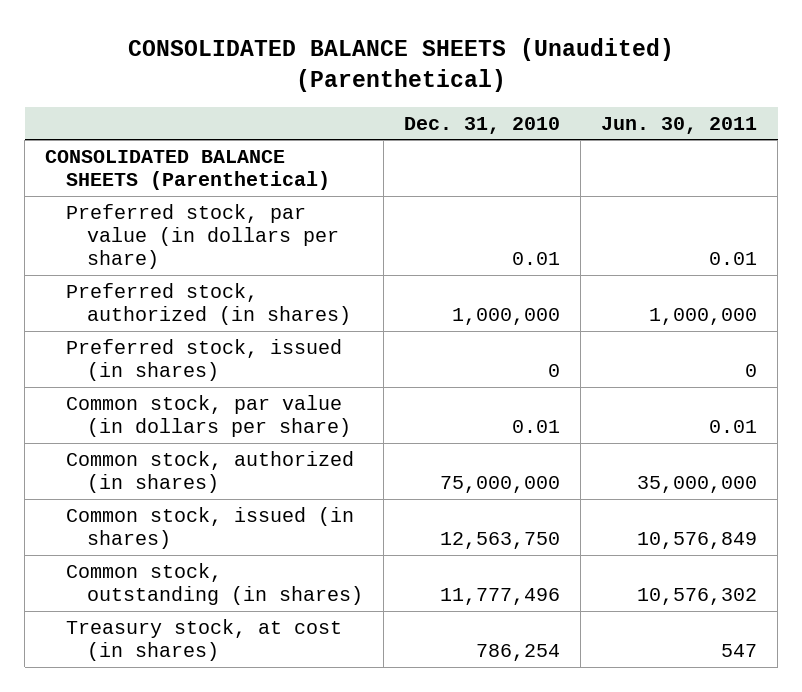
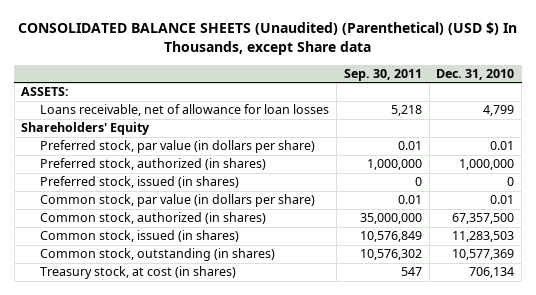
[128,37,675,93] CONSOLIDATED BALANCE SHEETS (Unaudited) (Parenthetical) -> [17,22,517,56] CONSOLIDATED BALANCE SHEETS (Unaudited) (Parenthetical) (USD $) In Thousands, except Share data
[601,116,758,134] Jun. 30, 2011 -> none
none -> [343,68,422,81] Sep. 30, 2011
[45,149,331,191] CONSOLIDATED BALANCE SHEETS (Parenthetical) -> none
none -> [21,87,70,97] ASSETS:
none -> [40,104,330,117] Loans receivable, net of allowance for loan losses
none -> [21,122,151,136] Shareholders' Equity
[440,476,561,494] 75,000,000 -> [452,213,515,225] 67,357,500
[440,532,561,550] 12,563,750 -> [452,231,515,243] 11,283,503
[440,588,561,606] 11,777,496 -> [452,249,515,261] 10,577,369
[476,644,561,662] 786,254 -> [469,267,515,279] 706,134

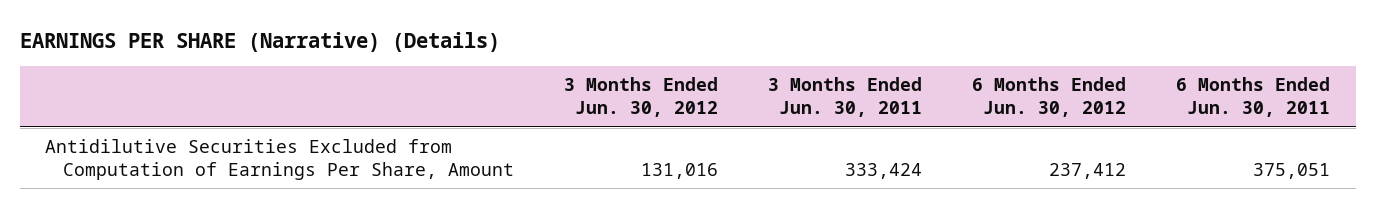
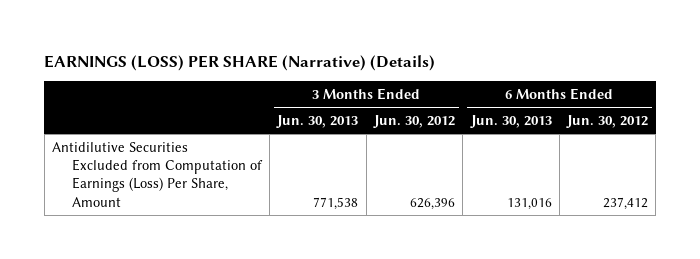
[20,32,501,53] EARNINGS PER SHARE (Narrative) (Details) -> [44,54,436,71] EARNINGS (LOSS) PER SHARE (Narrative) (Details)
[768,77,923,118] 3 Months Ended Jun. 30, 2011 -> none
[1176,77,1331,118] 6 Months Ended Jun. 30, 2011 -> none
none -> [276,115,359,129] Jun. 30, 2013
none -> [469,115,552,129] Jun. 30, 2013
[45,139,515,181] Antidilutive Securities Excluded from Computation of Earnings Per Share, Amount -> [52,141,263,207] Antidilutive Securities Excluded from Computation of Earnings (Loss) Per Share, Amount
[641,163,719,180] 131,016 -> [409,197,455,210] 626,396

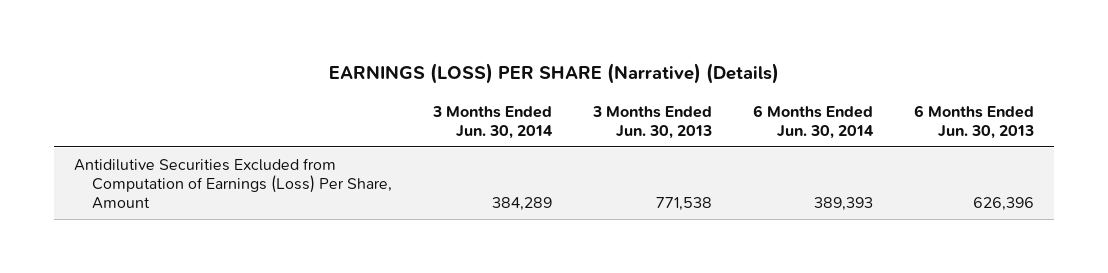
[372,115,455,129] Jun. 30, 2012 -> none
[566,115,649,129] Jun. 30, 2012 -> none
none -> [431,105,553,140] 3 Months Ended Jun. 30, 2014
none -> [752,104,874,140] 6 Months Ended Jun. 30, 2014
[506,197,552,210] 131,016 -> [972,197,1034,212] 626,396

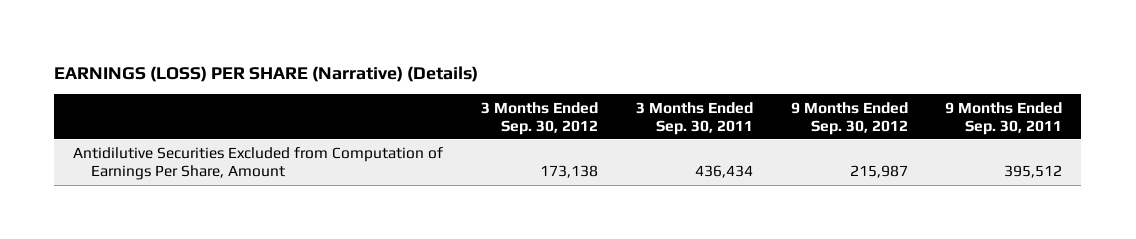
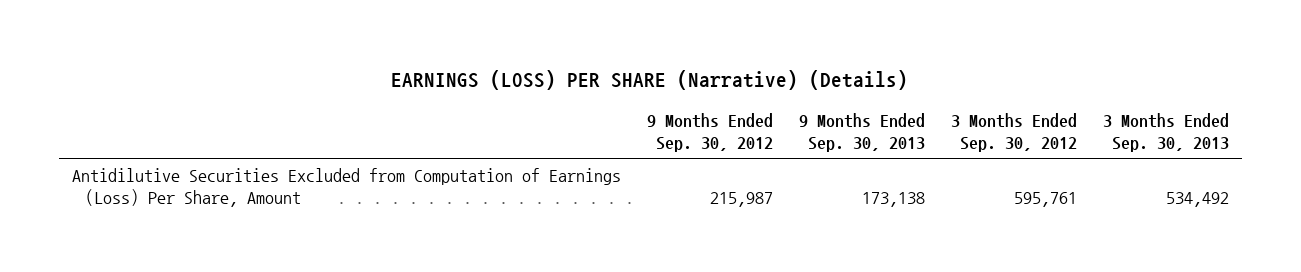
[635,101,753,135] 3 Months Ended Sep. 30, 2011 -> none
[945,101,1063,135] 9 Months Ended Sep. 30, 2011 -> none
none -> [798,113,925,153] 9 Months Ended Sep. 30, 2013
none -> [1103,113,1230,153] 3 Months Ended Sep. 30, 2013
[73,147,444,181] Antidilutive Securities Excluded from Computation of Earnings Per Share, Amount -> [71,167,621,207] Antidilutive Securities Excluded from Computation of Earnings (Loss) Per Share, Amount
[540,165,599,179] 173,138 -> [1013,191,1077,207] 595,761

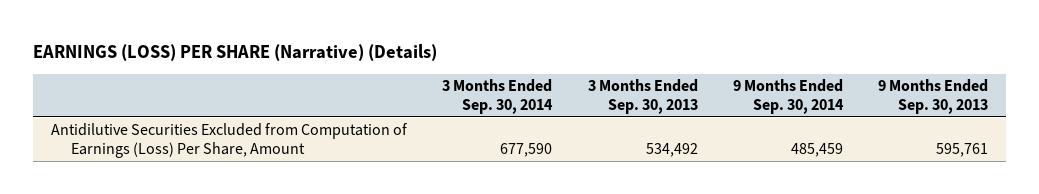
[646,113,773,153] 9 Months Ended Sep. 30, 2012 -> none
[950,113,1077,153] 3 Months Ended Sep. 30, 2012 -> none
none -> [442,79,554,115] 3 Months Ended Sep. 30, 2014
none -> [732,79,844,115] 9 Months Ended Sep. 30, 2014
[861,191,925,207] 173,138 -> [936,143,989,158] 595,761

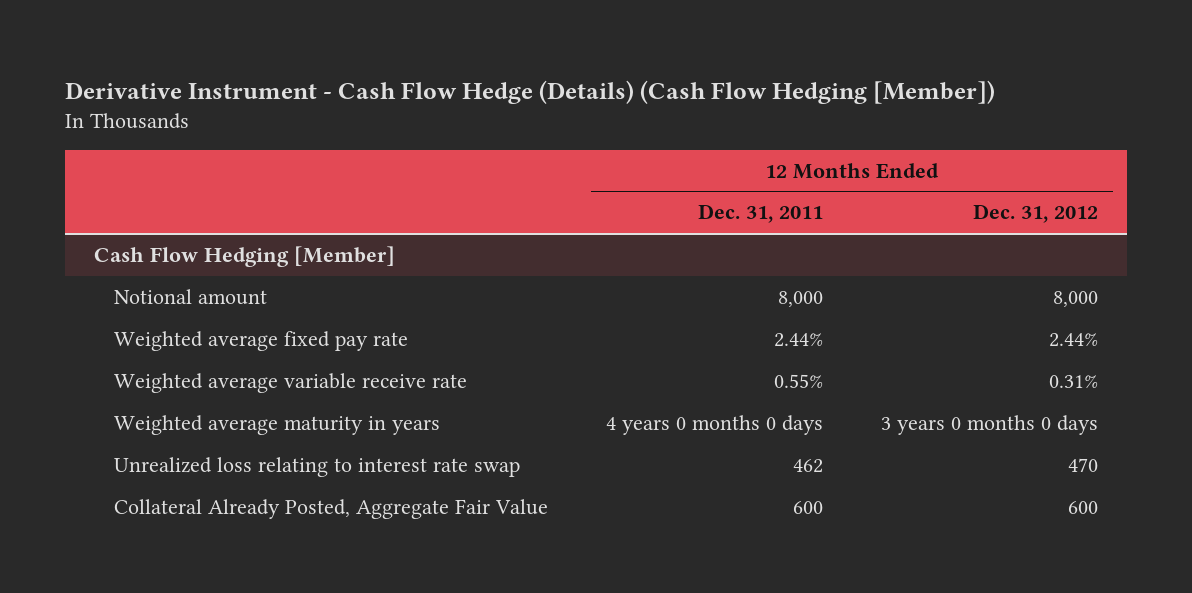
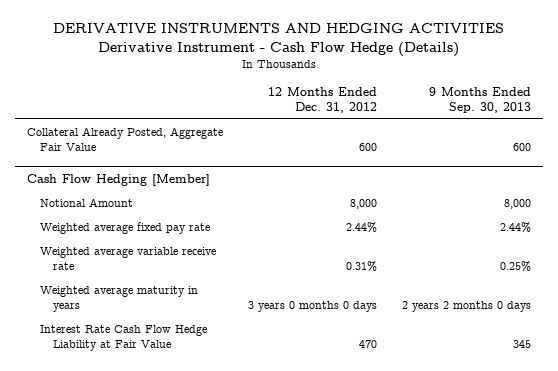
[64,79,995,104] Derivative Instrument - Cash Flow Hedge (Details) (Cash Flow Hedging [Member]) -> [53,23,505,57] DERIVATIVE INSTRUMENTS AND HEDGING ACTIVITIES Derivative Instrument - Cash Flow Hedge (Details)
[697,204,823,224] Dec. 31, 2011 -> none
none -> [428,86,531,114] 9 Months Ended Sep. 30, 2013
none -> [27,127,224,152] Collateral Already Posted, Aggregate Fair Value
[113,288,267,305] Notional amount -> [40,198,134,208] Notional Amount
[113,498,548,519] Collateral Already Posted, Aggregate Fair Value -> none
[113,456,520,477] Unrealized loss relating to interest rate swap -> [40,325,208,352] Interest Rate Cash Flow Hedge Liability at Fair Value

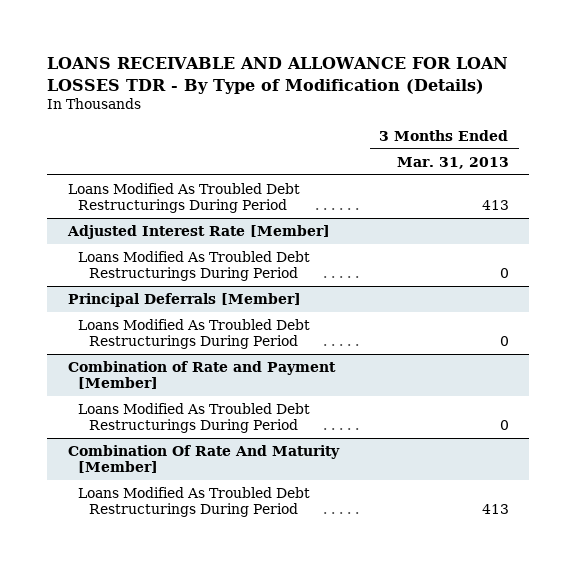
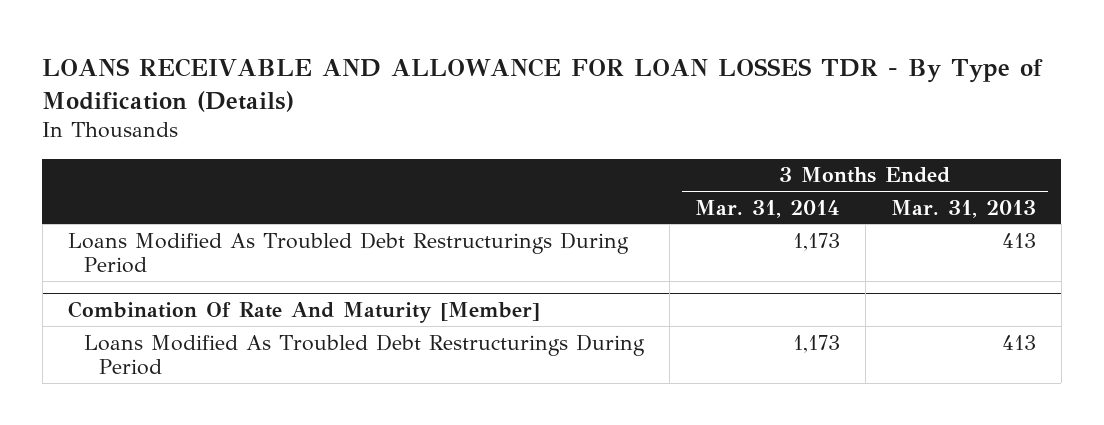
none -> [694,199,840,218] Mar. 31, 2014
[66,224,330,239] Adjusted Interest Rate [Member] -> none
[78,250,311,282] Loans Modified As Troubled Debt Restructurings During Period -> none
[67,292,301,307] Principal Deferrals [Member] -> none
[78,318,311,350] Loans Modified As Troubled Debt Restructurings During Period -> none
[67,360,336,390] Combination of Rate and Payment [Member] -> none
[78,402,311,434] Loans Modified As Troubled Debt Restructurings During Period -> none

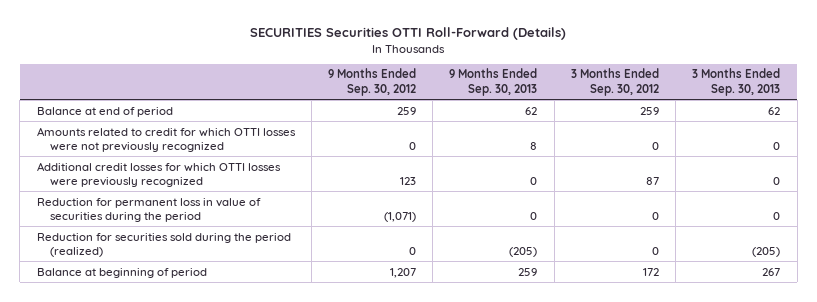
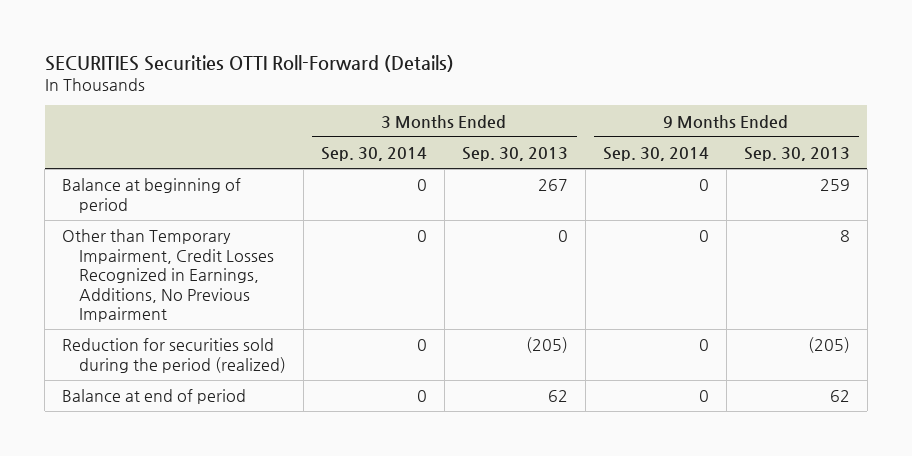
[327,68,416,96] 9 Months Ended Sep. 30, 2012 -> none
[570,68,659,96] 3 Months Ended Sep. 30, 2012 -> none
none -> [320,146,427,161] Sep. 30, 2014
none -> [602,146,709,161] Sep. 30, 2014
[36,126,296,152] Amounts related to credit for which OTTI losses were not previously recognized -> none
[36,161,281,187] Additional credit losses for which OTTI losses were previously recognized -> none
[36,197,261,222] Reduction for permanent loss in value of securities during the period -> none
none -> [62,229,274,323] Other than Temporary Impairment, Credit Losses Recognized in Earnings, Additions, No Previous Impairment
[36,232,291,257] Reduction for securities sold during the period (realized) -> [62,338,286,373] Reduction for securities sold during the period (realized)
[36,106,173,117] Balance at end of period -> [62,389,247,405] Balance at end of period

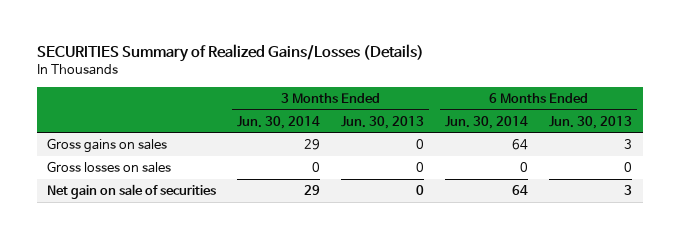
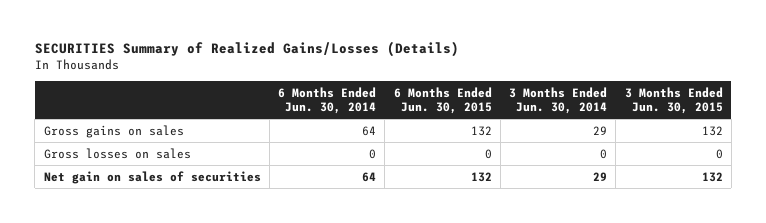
[341,115,425,129] Jun. 30, 2013 -> none
[549,115,633,129] Jun. 30, 2013 -> none
none -> [393,86,492,114] 6 Months Ended Jun. 30, 2015
none -> [624,86,723,114] 3 Months Ended Jun. 30, 2015
[47,183,217,199] Net gain on sale of securities -> [43,170,261,184] Net gain on sales of securities

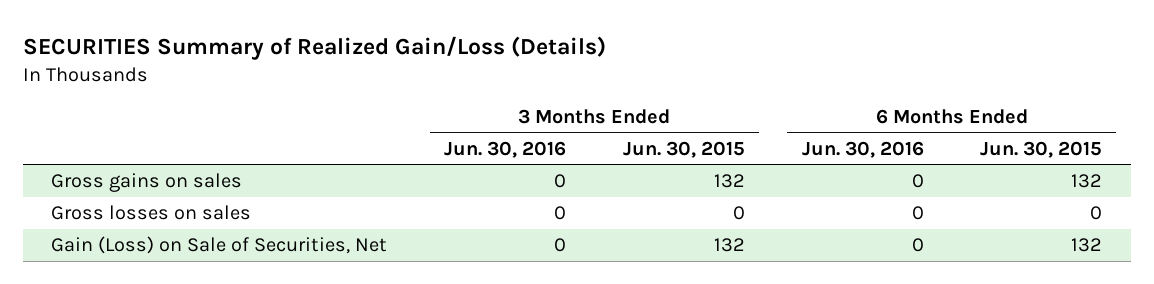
[34,41,459,58] SECURITIES Summary of Realized Gains/Losses (Details) -> [23,35,607,60] SECURITIES Summary of Realized Gain/Loss (Details)
[278,86,377,114] 6 Months Ended Jun. 30, 2014 -> none
[509,86,608,114] 3 Months Ended Jun. 30, 2014 -> none
none -> [444,140,567,158] Jun. 30, 2016
none -> [801,140,924,158] Jun. 30, 2016
[43,170,261,184] Net gain on sales of securities -> [51,236,388,255] Gain (Loss) on Sale of Securities, Net

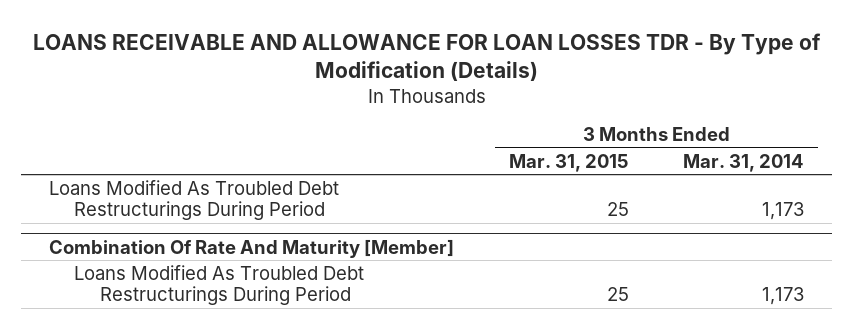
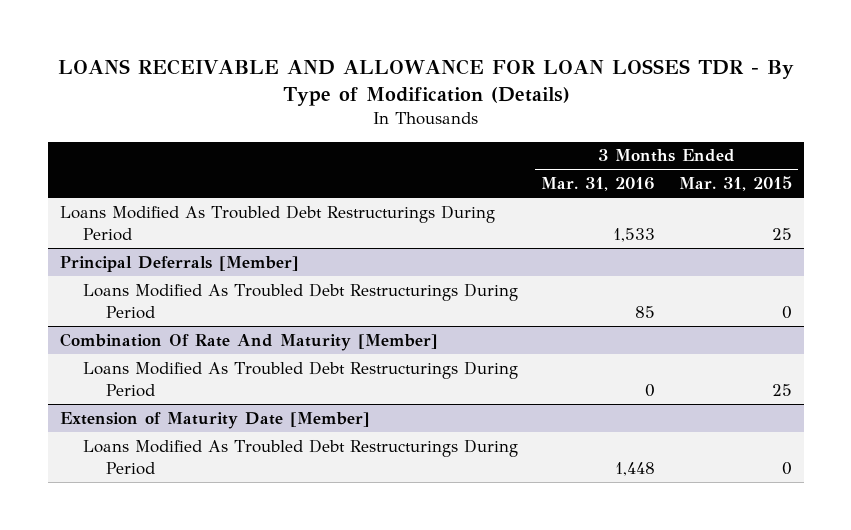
[683,153,805,172] Mar. 31, 2014 -> none
none -> [541,177,656,192] Mar. 31, 2016
none -> [59,255,299,272] Principal Deferrals [Member]
none -> [82,282,518,319] Loans Modified As Troubled Debt Restructurings During Period
none -> [59,411,370,429] Extension of Maturity Date [Member]
none -> [82,438,518,475] Loans Modified As Troubled Debt Restructurings During Period

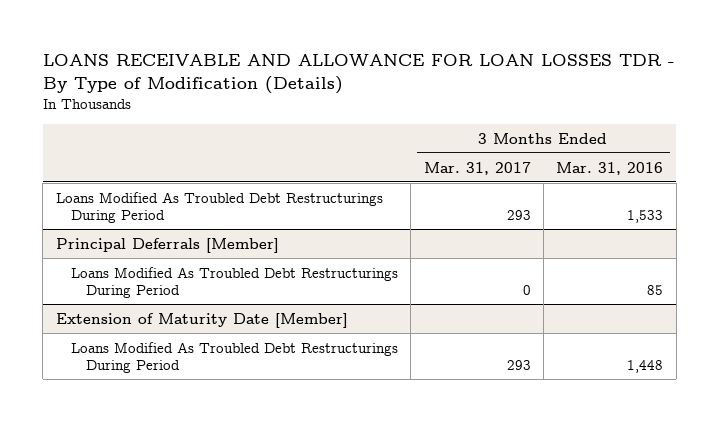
[678,176,792,192] Mar. 31, 2015 -> none
none -> [423,161,531,175] Mar. 31, 2017
[59,332,438,351] Combination Of Rate And Maturity [Member] -> none
[82,360,518,397] Loans Modified As Troubled Debt Restructurings During Period -> none

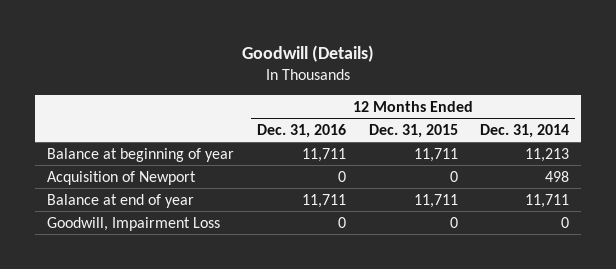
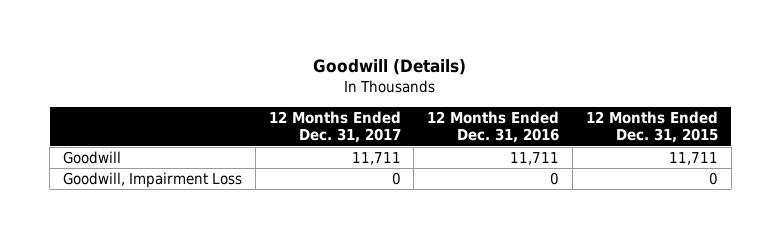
[480,123,570,138] Dec. 31, 2014 -> none
none -> [268,110,401,144] 12 Months Ended Dec. 31, 2017
[46,170,196,185] Acquisition of Newport -> none
[46,193,194,208] Balance at end of year -> none
[46,147,234,162] Balance at beginning of year -> [62,151,121,165] Goodwill

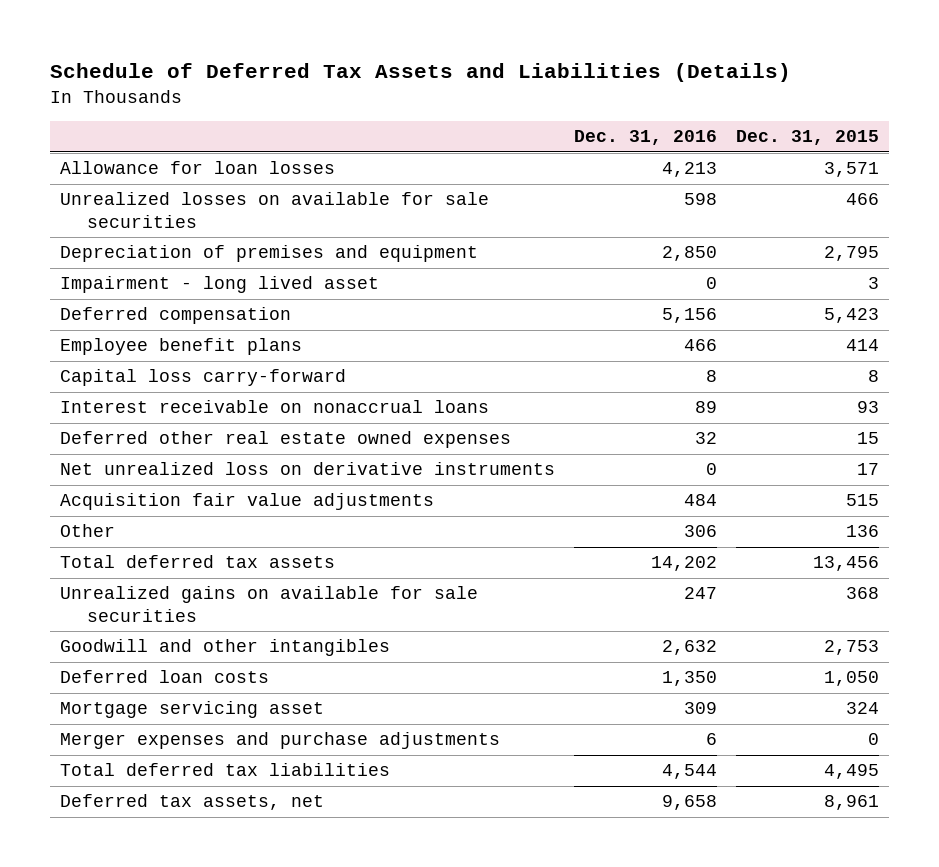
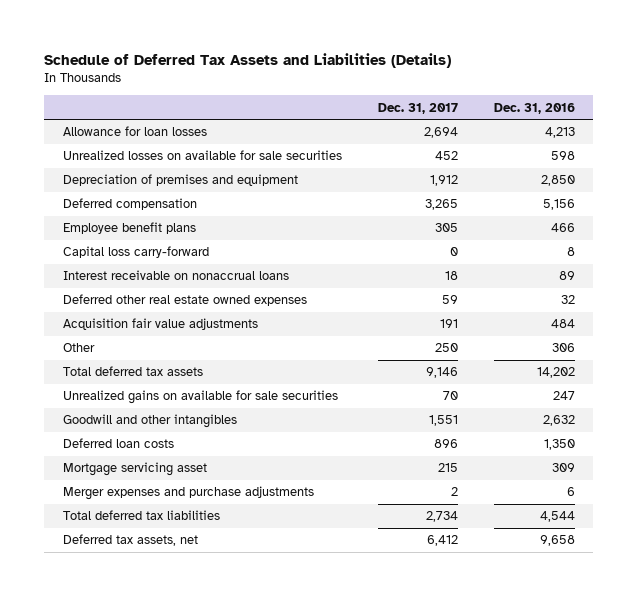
[736,130,880,146] Dec. 31, 2015 -> none
none -> [377,102,458,114] Dec. 31, 2017
[59,276,379,294] Impairment - long lived asset -> none
[59,462,555,476] Net unrealized loss on derivative instruments -> none

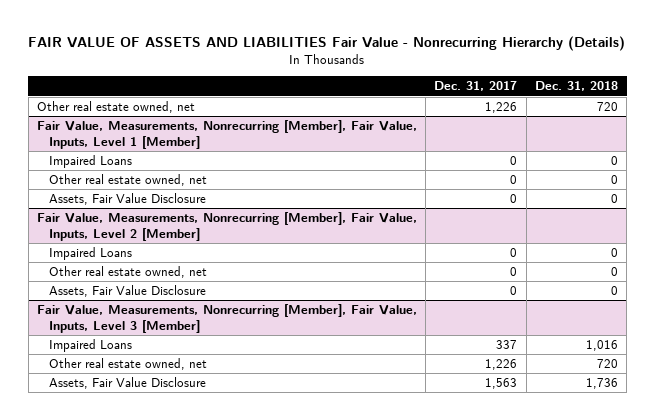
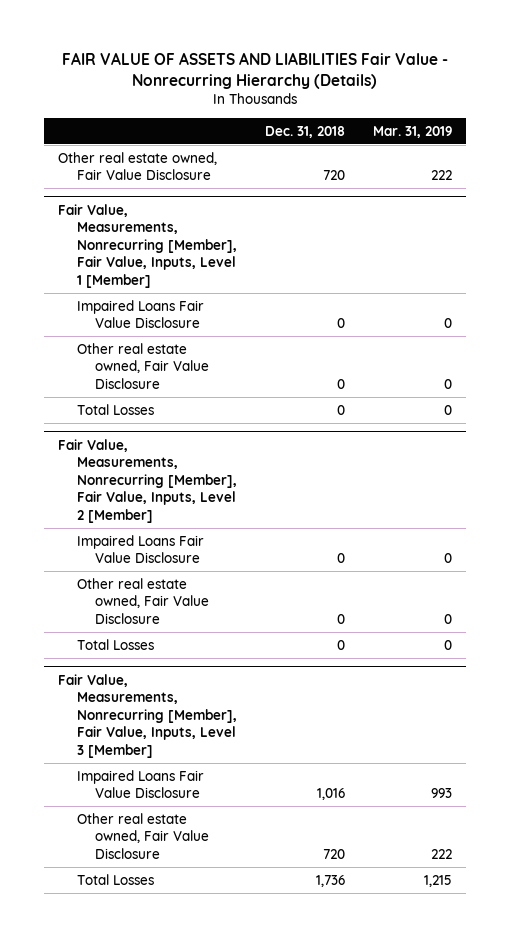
[434,81,518,92] Dec. 31, 2017 -> none
none -> [373,125,453,138] Mar. 31, 2019
[36,101,195,114] Other real estate owned, net -> [58,151,218,181] Other real estate owned, Fair Value Disclosure
[49,155,133,169] Impaired Loans -> [76,299,204,329] Impaired Loans Fair Value Disclosure
[49,174,208,187] Other real estate owned, net -> [76,342,210,389] Other real estate owned, Fair Value Disclosure
[49,193,207,206] Assets, Fair Value Disclosure -> [76,403,154,415] Total Losses
[49,247,133,261] Impaired Loans -> [76,534,204,564] Impaired Loans Fair Value Disclosure
[49,266,208,279] Other real estate owned, net -> [76,577,210,624] Other real estate owned, Fair Value Disclosure
[49,285,207,298] Assets, Fair Value Disclosure -> [76,638,154,650] Total Losses
[49,339,133,353] Impaired Loans -> [76,769,204,799] Impaired Loans Fair Value Disclosure
[49,358,208,371] Other real estate owned, net -> [76,812,210,859] Other real estate owned, Fair Value Disclosure
[49,377,207,390] Assets, Fair Value Disclosure -> [76,873,154,885] Total Losses

